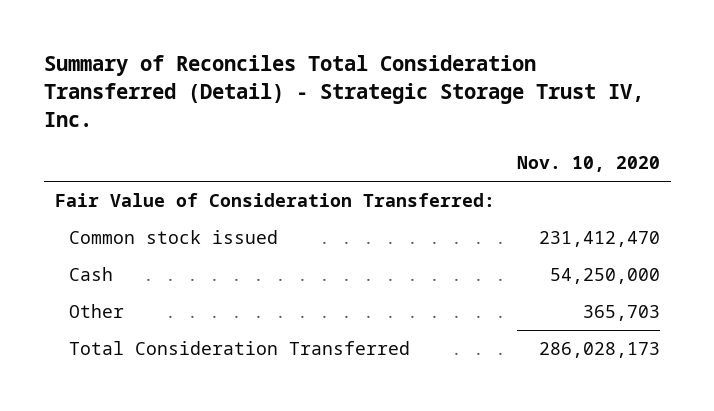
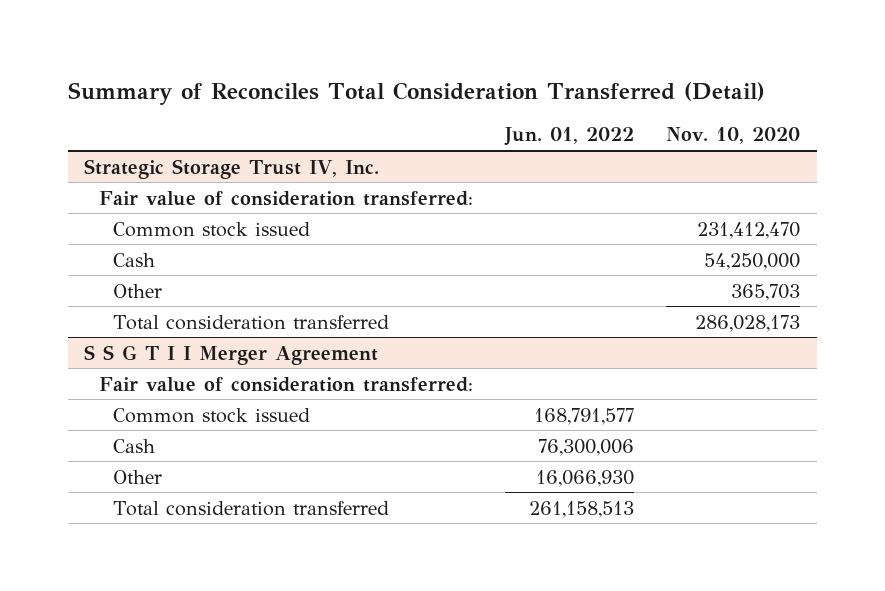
[43,55,644,127] Summary of Reconciles Total Consideration Transferred (Detail) - Strategic Storage Trust IV, Inc. -> [67,81,765,105] Summary of Reconciles Total Consideration Transferred (Detail)
none -> [504,127,635,147] Jun. 01, 2022
none -> [84,158,380,179] Strategic Storage Trust IV, Inc.
[54,192,495,207] Fair Value of Consideration Transferred: -> [98,190,473,206] Fair value of consideration transferred:
[69,340,411,355] Total Consideration Transferred -> [113,314,390,330] Total consideration transferred
none -> [84,344,379,365] S S G T I I Merger Agreement
none -> [98,376,473,392] Fair value of consideration transferred:
none -> [113,407,311,423] Common stock issued
none -> [113,438,156,453] Cash
none -> [113,469,163,484] Other
none -> [113,500,390,516] Total consideration transferred

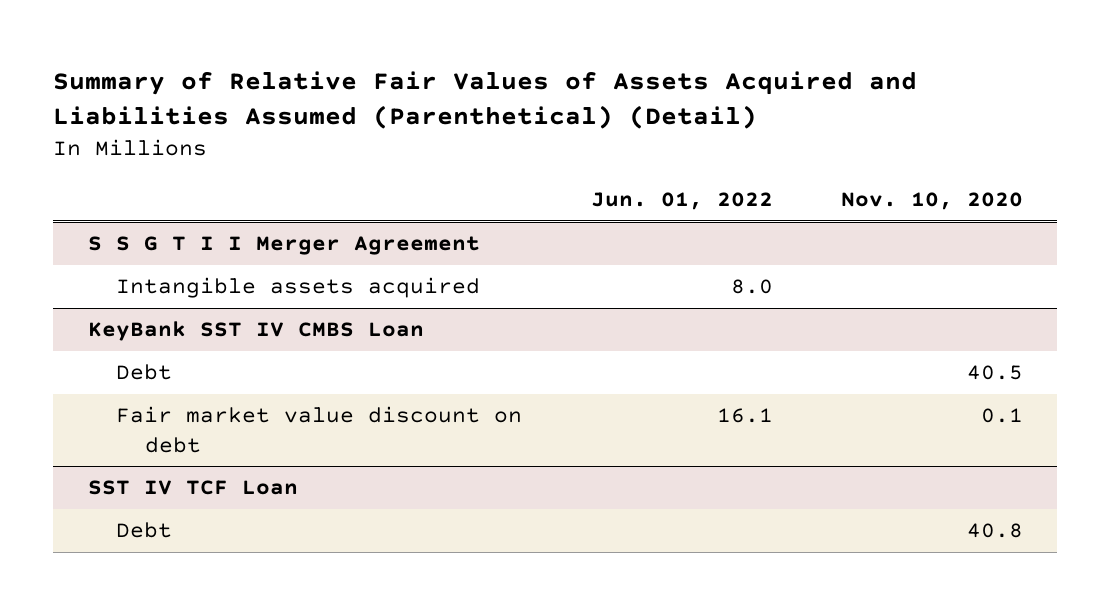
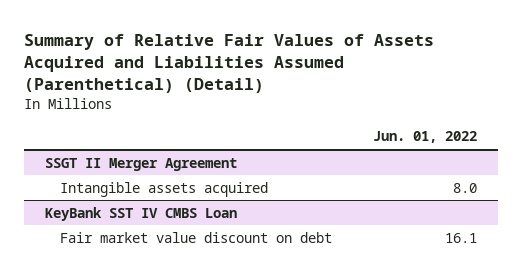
[840,192,1023,211] Nov. 10, 2020 -> none
[87,236,480,256] S S G T I I Merger Agreement -> [44,157,237,171] SSGT II Merger Agreement
[116,364,173,381] Debt -> none
[87,480,298,496] SST IV TCF Loan -> none
[116,522,173,539] Debt -> none

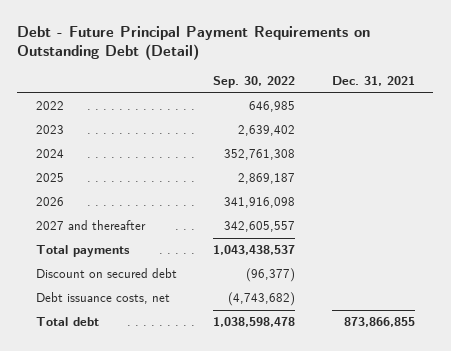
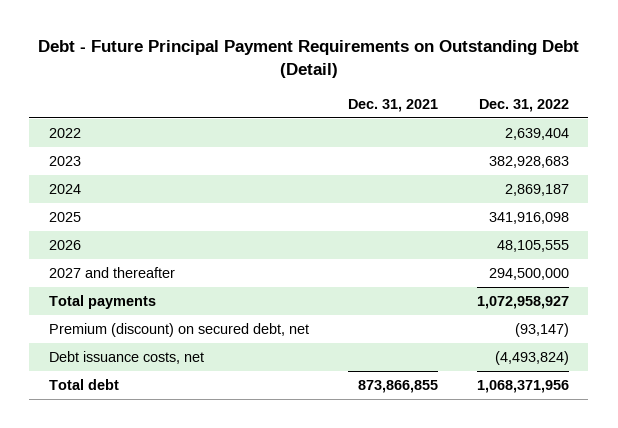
[213,75,296,88] Sep. 30, 2022 -> none
none -> [478,98,569,112] Dec. 31, 2022
[35,268,177,279] Discount on secured debt -> [48,323,309,338] Premium (discount) on secured debt, net

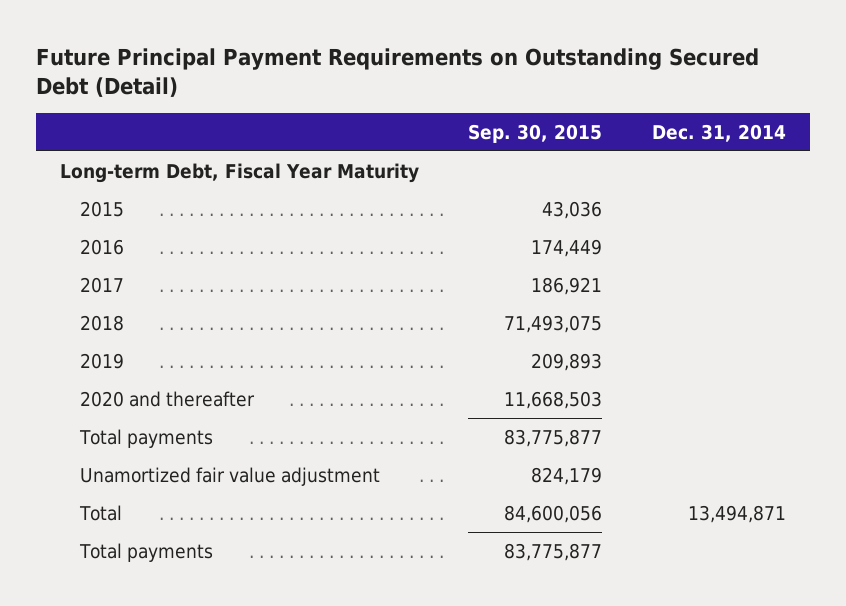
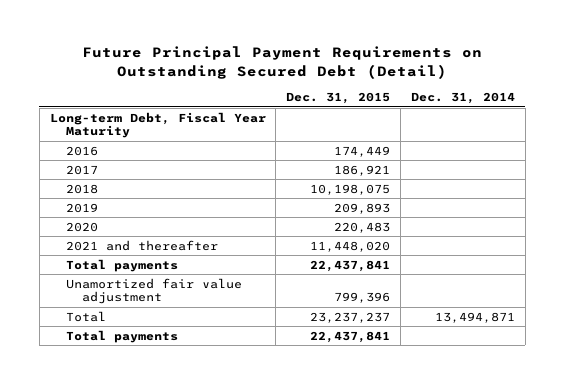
[468,123,603,143] Sep. 30, 2015 -> none
none -> [286,92,391,105] Dec. 31, 2015
[80,200,125,217] 2015 -> none
none -> [65,221,98,232] 2020
[80,390,256,407] 2020 and thereafter -> [65,239,218,251] 2021 and thereafter

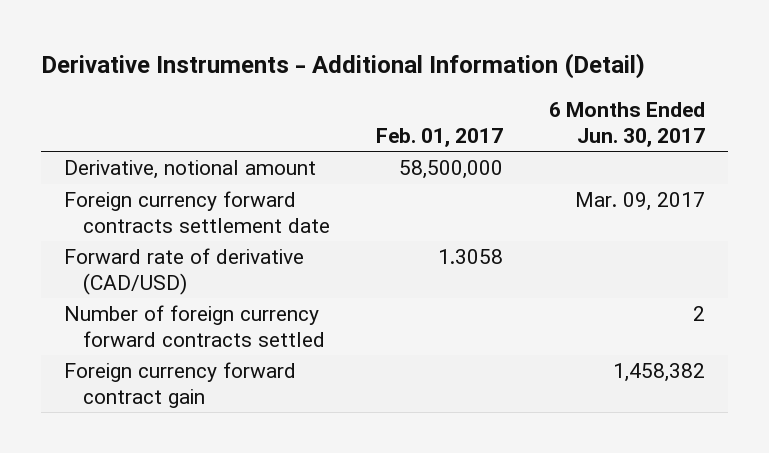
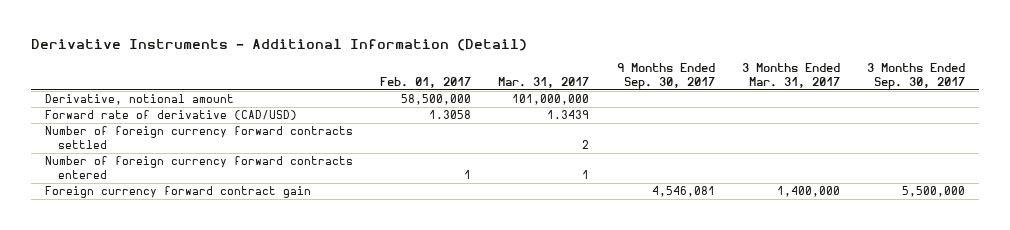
[549,102,706,147] 6 Months Ended Jun. 30, 2017 -> none
none -> [498,76,590,88] Mar. 31, 2017
none -> [616,63,715,89] 9 Months Ended Sep. 30, 2017
none -> [741,63,840,88] 3 Months Ended Mar. 31, 2017
none -> [866,63,965,89] 3 Months Ended Sep. 30, 2017
[63,191,331,233] Foreign currency forward contracts settlement date -> none
none -> [44,156,353,179] Number of foreign currency forward contracts entered

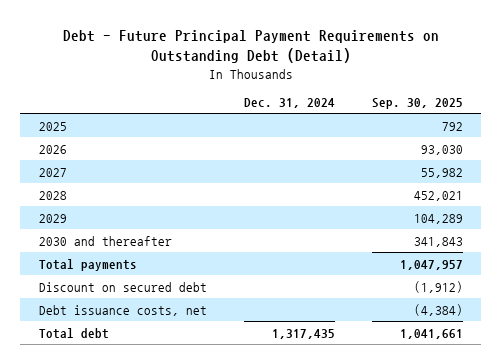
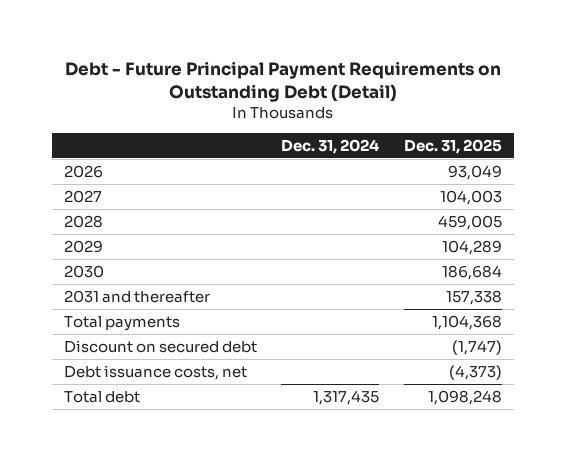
[371,97,463,109] Sep. 30, 2025 -> none
none -> [403,138,502,154] Dec. 31, 2025
[38,121,67,131] 2025 -> none
none -> [63,264,104,278] 2030
[38,235,172,246] 2030 and thereafter -> [63,289,210,303] 2031 and thereafter

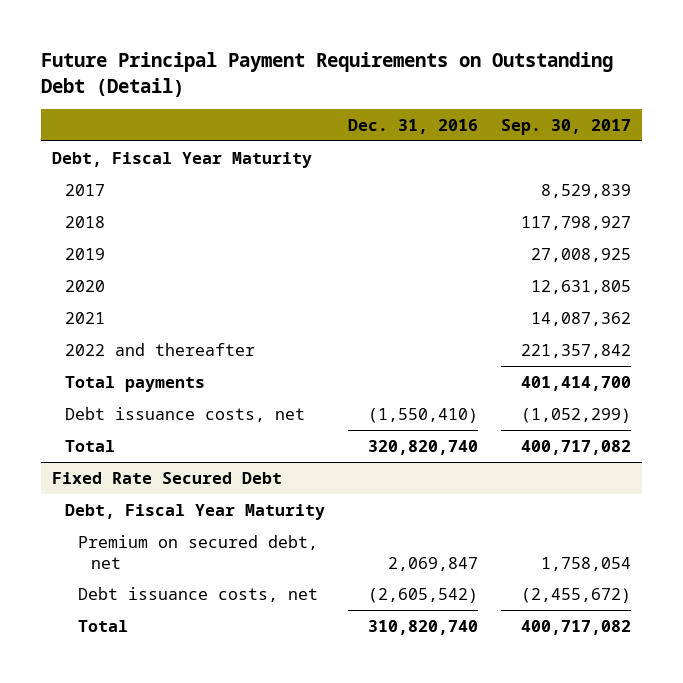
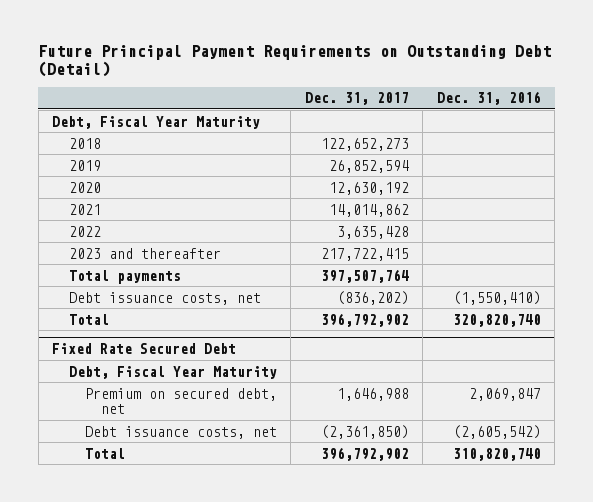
[501,119,632,136] Sep. 30, 2017 -> none
none -> [304,92,409,106] Dec. 31, 2017
[65,183,106,196] 2017 -> none
none -> [68,225,101,237] 2022
[65,342,256,356] 2022 and thereafter -> [68,247,221,259] 2023 and thereafter

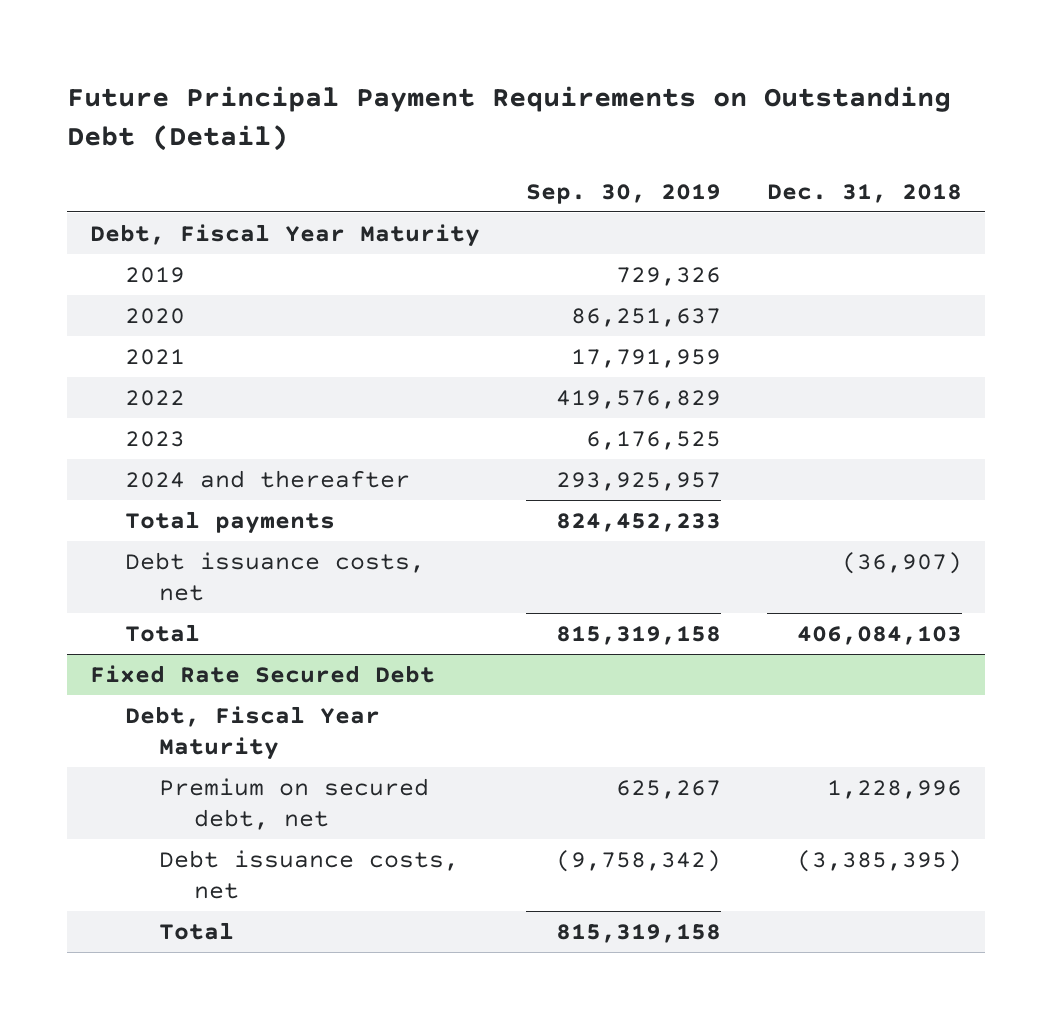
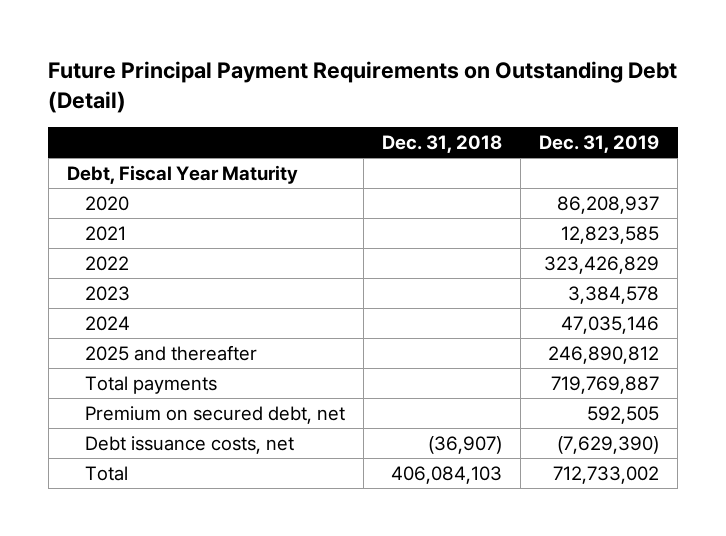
[525,183,721,204] Sep. 30, 2019 -> none
none -> [539,134,660,153] Dec. 31, 2019
[124,267,185,284] 2019 -> none
none -> [85,316,131,332] 2024
[124,470,410,489] 2024 and thereafter -> [85,345,258,362] 2025 and thereafter
none -> [85,406,346,425] Premium on secured debt, net
[90,665,436,684] Fixed Rate Secured Debt -> none
[124,706,380,761] Debt, Fiscal Year Maturity -> none
[159,778,430,831] Premium on secured debt, net -> none
[159,850,460,900] Debt issuance costs, net -> none
[159,922,235,941] Total -> none

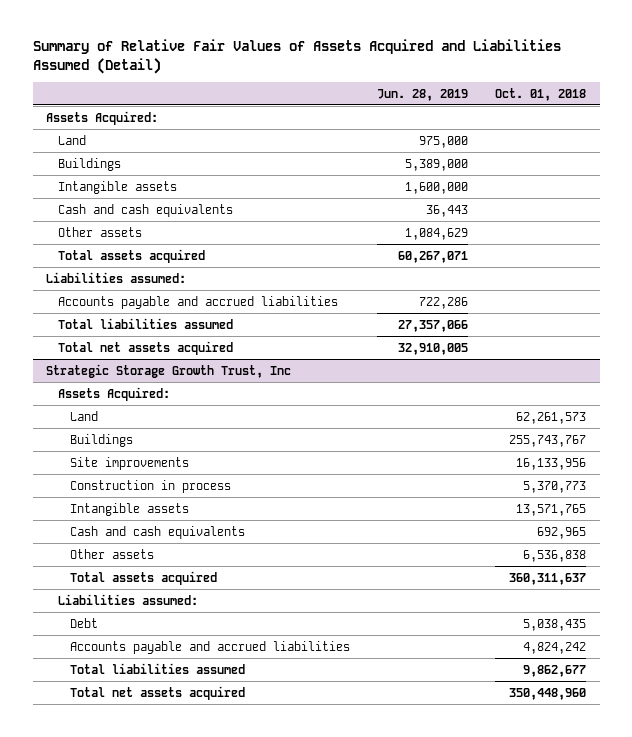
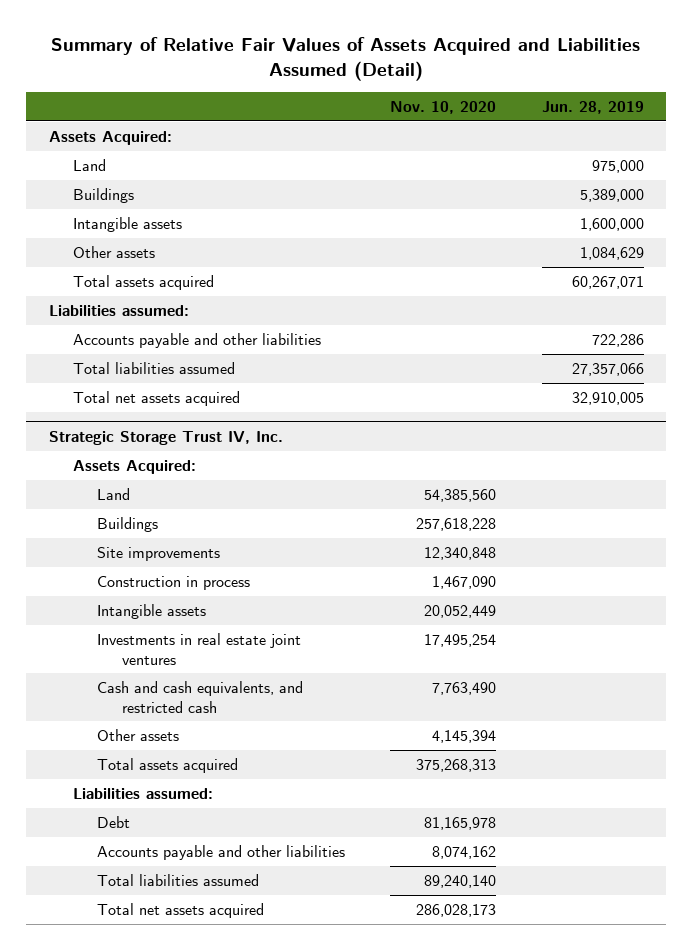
[495,87,587,101] Oct. 01, 2018 -> none
none -> [390,100,497,114] Nov. 10, 2020
[58,203,234,217] Cash and cash equivalents -> none
[58,295,339,309] Accounts payable and accrued liabilities -> [72,333,321,349] Accounts payable and other liabilities
[46,363,292,378] Strategic Storage Growth Trust, Inc -> none
[58,386,171,401] Assets Acquired: -> none
[70,410,99,421] Land -> none
[70,433,134,447] Buildings -> none
[70,456,190,470] Site improvements -> none
[70,479,232,493] Construction in process -> none
[70,502,190,516] Intangible assets -> none
[70,525,246,539] Cash and cash equivalents -> none
[70,548,155,559] Other assets -> none
[70,570,218,585] Total assets acquired -> none
[58,593,199,605] Liabilities assumed: -> none
[70,617,99,628] Debt -> none
[70,640,351,654] Accounts payable and accrued liabilities -> none
[70,662,246,674] Total liabilities assumed -> none
[70,685,246,700] Total net assets acquired -> none
none -> [48,430,283,445] Strategic Storage Trust IV, Inc.
none -> [72,460,196,475] Assets Acquired:
none -> [97,488,131,501] Land
none -> [97,517,159,533] Buildings
none -> [97,547,221,562] Site improvements
none -> [97,576,251,591] Construction in process
none -> [97,604,207,620] Intangible assets
none -> [97,633,302,665] Investments in real estate joint ventures
none -> [97,681,304,713] Cash and cash equivalents, and restricted cash
none -> [97,729,180,742] Other assets
none -> [97,758,239,774] Total assets acquired
none -> [72,788,213,800] Liabilities assumed:
none -> [97,816,131,829] Debt
none -> [97,845,346,861] Accounts payable and other liabilities
none -> [97,874,260,887] Total liabilities assumed
none -> [97,903,265,919] Total net assets acquired

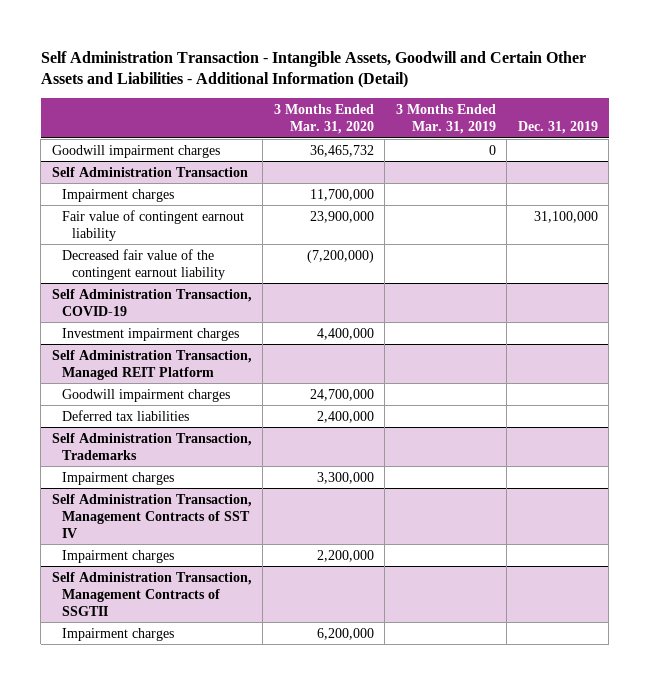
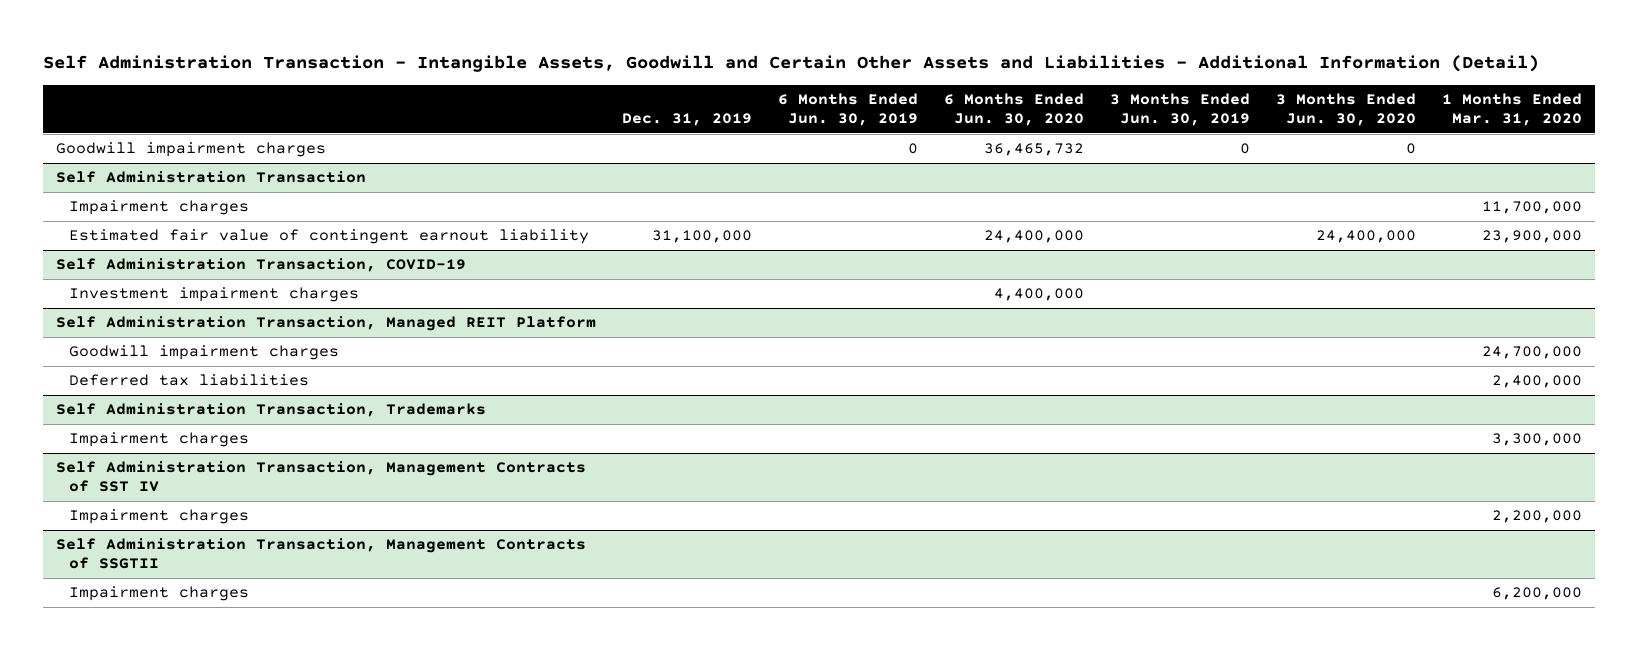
[273,103,374,134] 3 Months Ended Mar. 31, 2020 -> none
[395,103,496,134] 3 Months Ended Mar. 31, 2019 -> none
none -> [778,92,919,127] 6 Months Ended Jun. 30, 2019
none -> [944,92,1085,127] 6 Months Ended Jun. 30, 2020
none -> [1110,92,1251,127] 3 Months Ended Jun. 30, 2019
none -> [1276,92,1417,127] 3 Months Ended Jun. 30, 2020
none -> [1442,92,1583,127] 1 Months Ended Mar. 31, 2020
[61,248,225,280] Decreased fair value of the contingent earnout liability -> none
[61,209,244,241] Fair value of contingent earnout liability -> [69,229,590,245] Estimated fair value of contingent earnout liability

